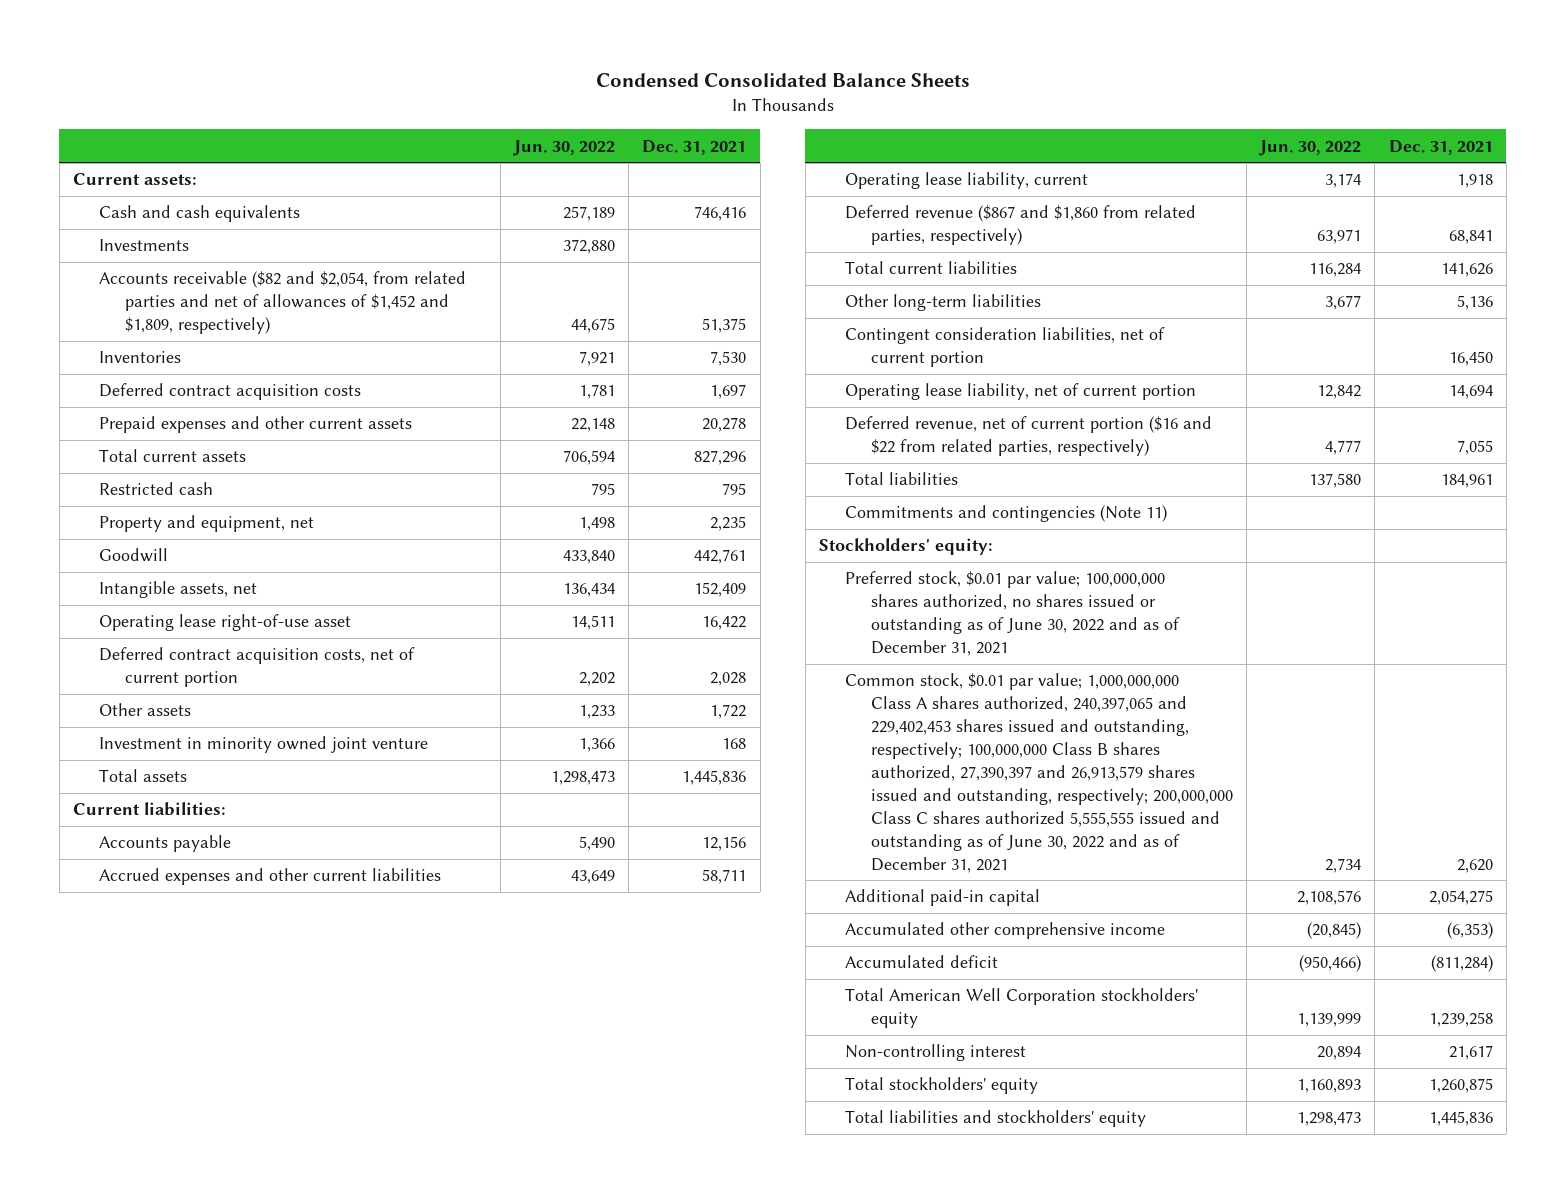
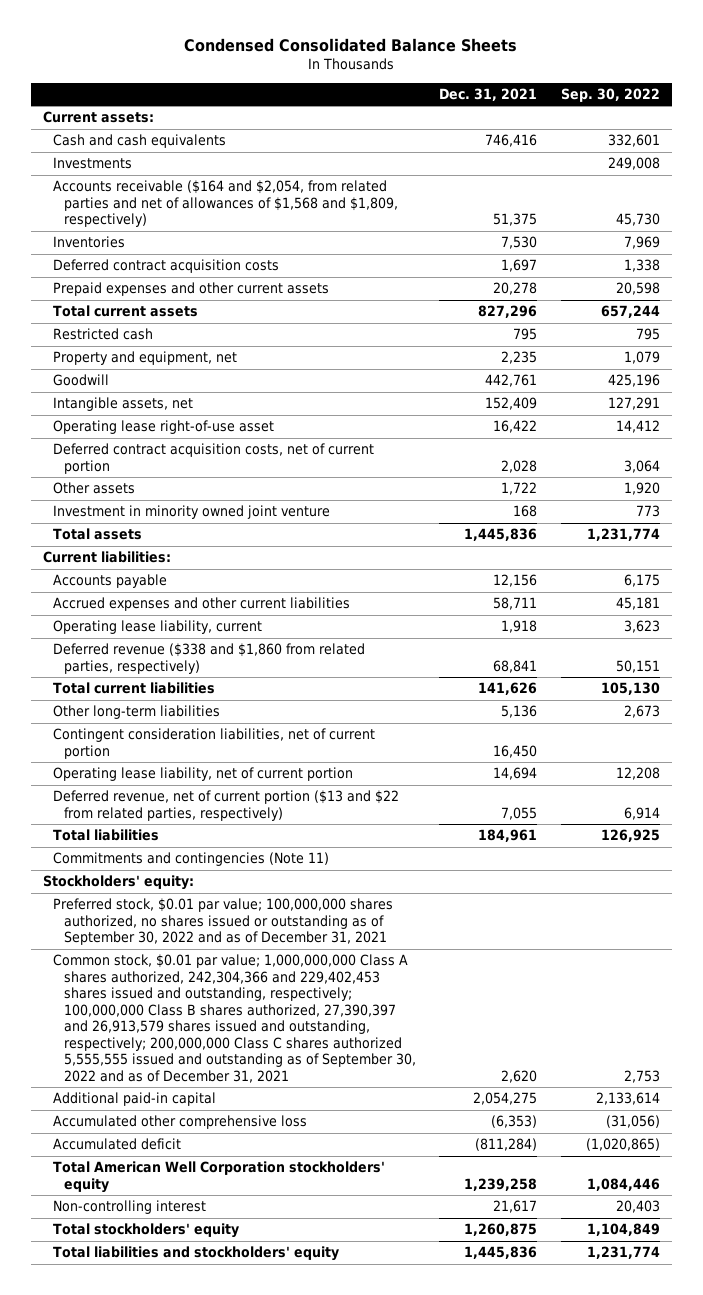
[513,139,616,156] Jun. 30, 2022 -> none
none -> [561,87,661,102] Sep. 30, 2022
[98,271,466,335] Accounts receivable ($82 and $2,054, from related parties and net of allowances of $1,452 and $1,809, respectively) -> [53,180,398,228] Accounts receivable ($164 and $2,054, from related parties and net of allowances of $1,568 and $1,809, respectively)
[844,205,1196,246] Deferred revenue ($867 and $1,860 from related parties, respectively) -> [53,643,366,674] Deferred revenue ($338 and $1,860 from related parties, respectively)
[844,416,1212,457] Deferred revenue, net of current portion ($16 and $22 from related parties, respectively) -> [53,790,400,821] Deferred revenue, net of current portion ($13 and $22 from related parties, respectively)
[844,571,1180,657] Preferred stock, $0.01 par value; 100,000,000 shares authorized, no shares issued or outstanding as of June 30, 2022 and as of December 31, 2021 -> [53,898,394,946] Preferred stock, $0.01 par value; 100,000,000 shares authorized, no shares issued or outstanding as of September 30, 2022 and as of December 31, 2021
[844,673,1233,873] Common stock, $0.01 par value; 1,000,000,000 Class A shares authorized, 240,397,065 and 229,402,453 shares issued and outstanding, respectively; 100,000,000 Class B shares authorized, 27,390,397 and 26,913,579 shares issued and outstanding, respectively; 200,000,000 Class C shares authorized 5,555,555 issued and outstanding as of June 30, 2022 and as of December 31, 2021 -> [53,954,416,1083] Common stock, $0.01 par value; 1,000,000,000 Class A shares authorized, 242,304,366 and 229,402,453 shares issued and outstanding, respectively; 100,000,000 Class B shares authorized, 27,390,397 and 26,913,579 shares issued and outstanding, respectively; 200,000,000 Class C shares authorized 5,555,555 issued and outstanding as of September 30, 2022 and as of December 31, 2021
[844,922,1165,940] Accumulated other comprehensive income -> [53,1115,308,1130] Accumulated other comprehensive loss

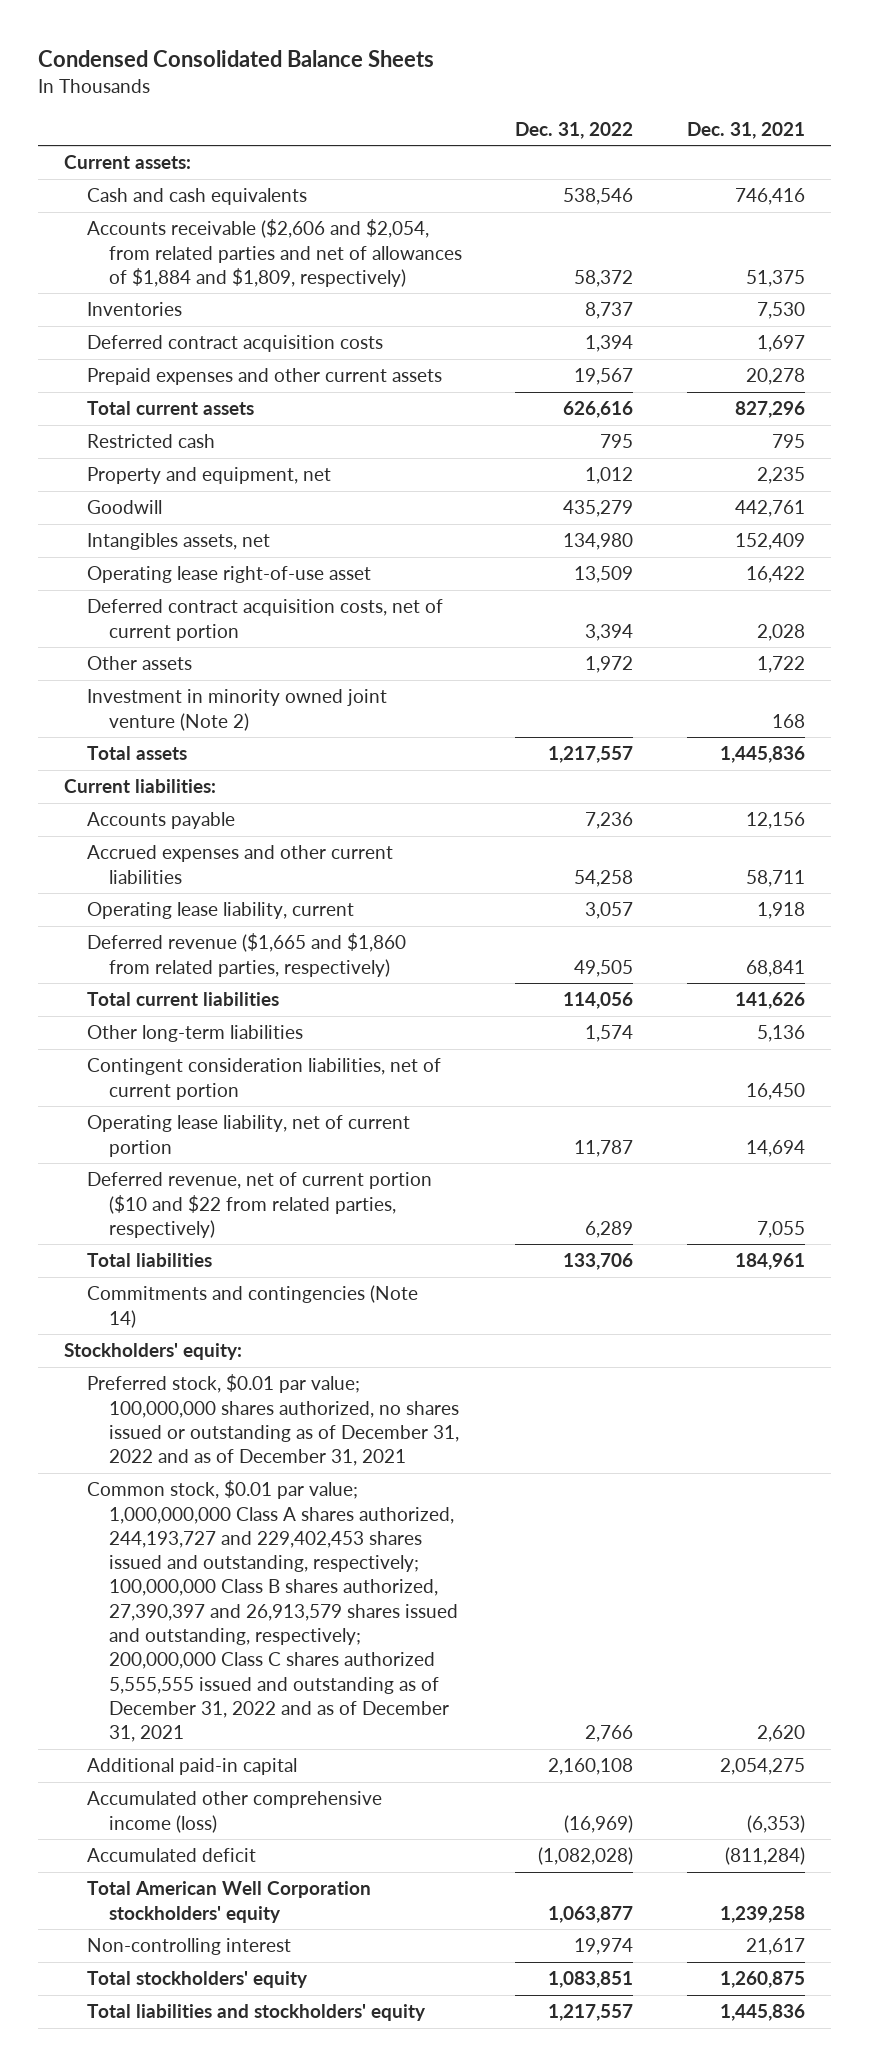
[561,87,661,102] Sep. 30, 2022 -> none
none -> [515,121,634,139] Dec. 31, 2022
[53,157,133,170] Investments -> none
[53,180,398,228] Accounts receivable ($164 and $2,054, from related parties and net of allowances of $1,568 and $1,809, respectively) -> [86,219,463,287] Accounts receivable ($2,606 and $2,054, from related parties and net of allowances of $1,884 and $1,809, respectively)
[53,397,194,412] Intangible assets, net -> [86,533,270,551] Intangibles assets, net
[53,505,331,520] Investment in minority owned joint venture -> [86,689,387,731] Investment in minority owned joint venture (Note 2)
[53,643,366,674] Deferred revenue ($338 and $1,860 from related parties, respectively) -> [86,933,406,977] Deferred revenue ($1,665 and $1,860 from related parties, respectively)
[53,790,400,821] Deferred revenue, net of current portion ($13 and $22 from related parties, respectively) -> [86,1172,432,1238] Deferred revenue, net of current portion ($10 and $22 from related parties, respectively)
[53,852,330,867] Commitments and contingencies (Note 11) -> [86,1285,418,1328] Commitments and contingencies (Note 14)
[53,898,394,946] Preferred stock, $0.01 par value; 100,000,000 shares authorized, no shares issued or outstanding as of September 30, 2022 and as of December 31, 2021 -> [86,1374,460,1467] Preferred stock, $0.01 par value; 100,000,000 shares authorized, no shares issued or outstanding as of December 31, 2022 and as of December 31, 2021
[53,954,416,1083] Common stock, $0.01 par value; 1,000,000,000 Class A shares authorized, 242,304,366 and 229,402,453 shares issued and outstanding, respectively; 100,000,000 Class B shares authorized, 27,390,397 and 26,913,579 shares issued and outstanding, respectively; 200,000,000 Class C shares authorized 5,555,555 issued and outstanding as of September 30, 2022 and as of December 31, 2021 -> [86,1480,459,1743] Common stock, $0.01 par value; 1,000,000,000 Class A shares authorized, 244,193,727 and 229,402,453 shares issued and outstanding, respectively; 100,000,000 Class B shares authorized, 27,390,397 and 26,913,579 shares issued and outstanding, respectively; 200,000,000 Class C shares authorized 5,555,555 issued and outstanding as of December 31, 2022 and as of December 31, 2021
[53,1115,308,1130] Accumulated other comprehensive loss -> [86,1791,382,1833] Accumulated other comprehensive income (loss)

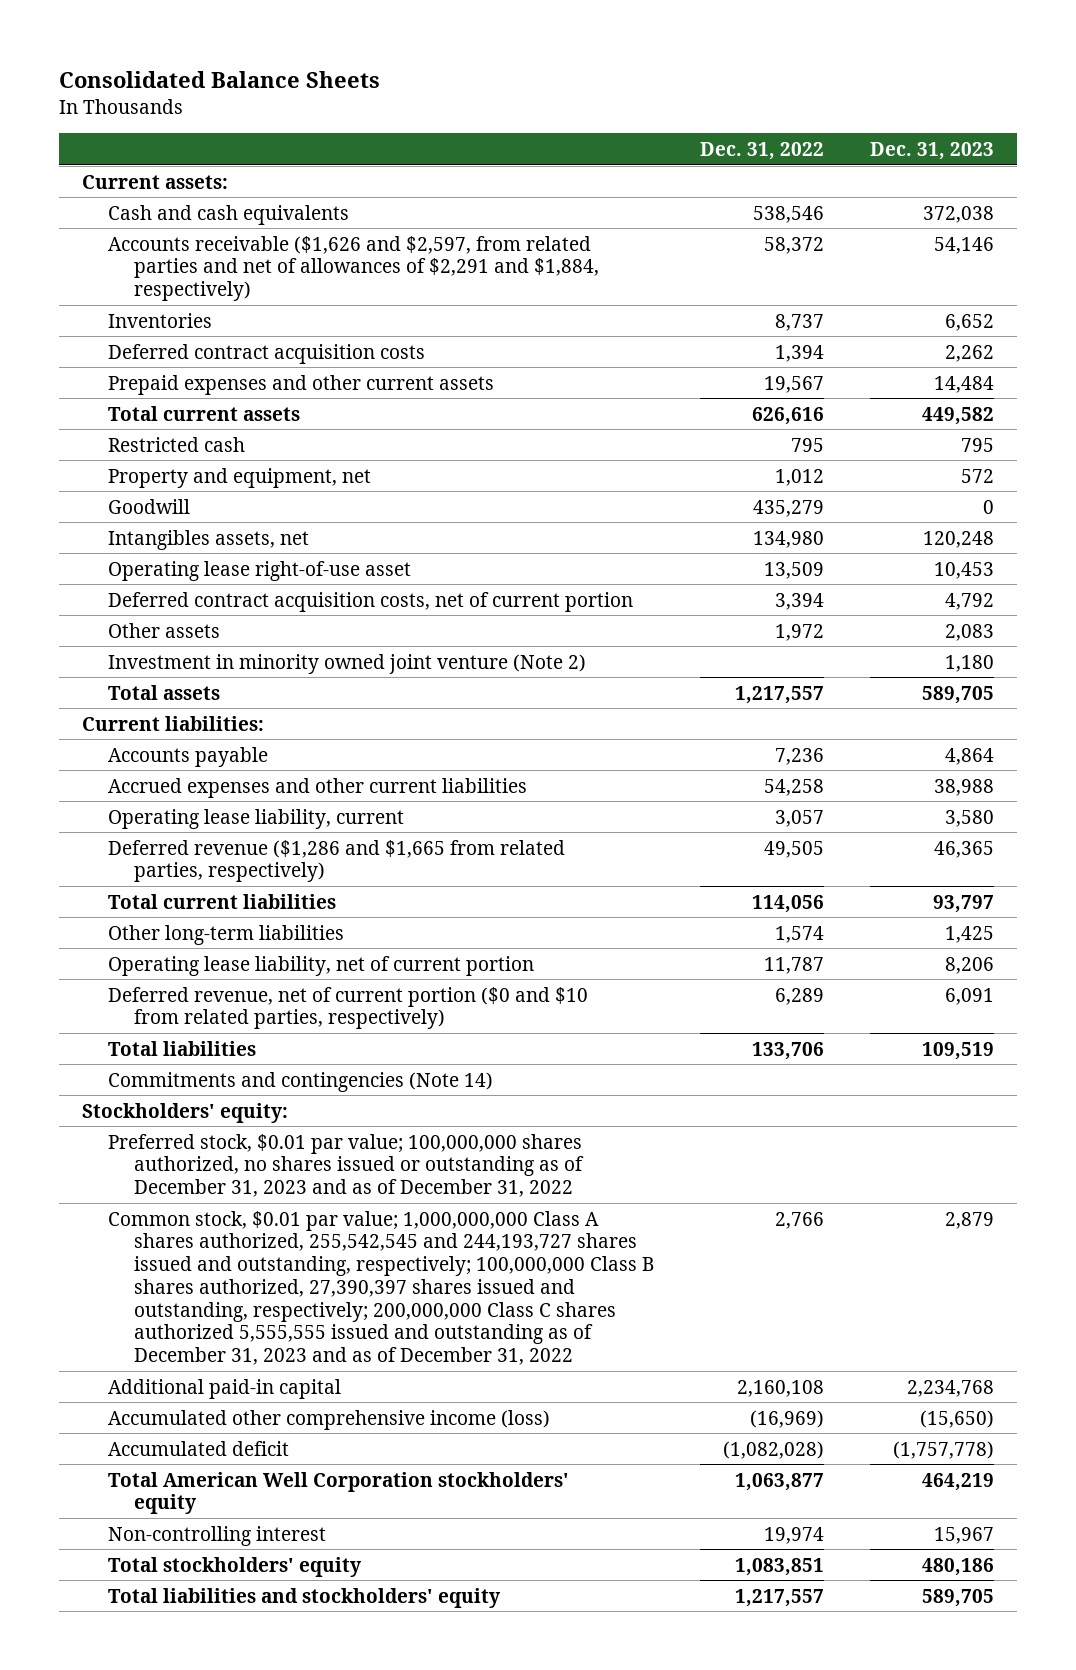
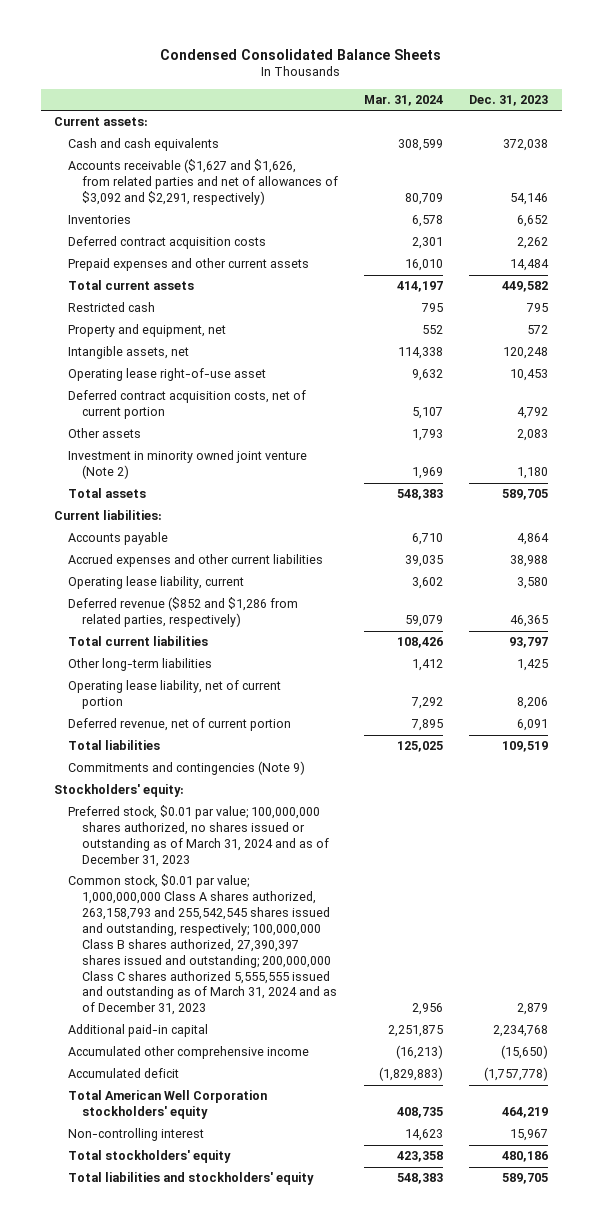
[58,71,380,89] Consolidated Balance Sheets -> [160,48,442,60] Condensed Consolidated Balance Sheets
[700,141,825,160] Dec. 31, 2022 -> none
none -> [364,94,444,106] Mar. 31, 2024
[107,235,600,302] Accounts receivable ($1,626 and $2,597, from related parties and net of allowances of $2,291 and $1,884, respectively) -> [67,159,338,206] Accounts receivable ($1,627 and $1,626, from related parties and net of allowances of $3,092 and $2,291, respectively)
[107,498,190,514] Goodwill -> none
[107,529,309,550] Intangibles assets, net -> [67,346,189,360] Intangible assets, net
[107,839,565,883] Deferred revenue ($1,286 and $1,665 from related parties, respectively) -> [67,597,298,628] Deferred revenue ($852 and $1,286 from related parties, respectively)
[107,986,588,1030] Deferred revenue, net of current portion ($0 and $10 from related parties, respectively) -> [67,718,291,732] Deferred revenue, net of current portion
[107,1071,493,1092] Commitments and contingencies (Note 14) -> [67,761,305,776] Commitments and contingencies (Note 9)
[107,1133,585,1198] Preferred stock, $0.01 par value; 100,000,000 shares authorized, no shares issued or outstanding as of December 31, 2023 and as of December 31, 2022 -> [67,805,329,867] Preferred stock, $0.01 par value; 100,000,000 shares authorized, no shares issued or outstanding as of March 31, 2024 and as of December 31, 2023
[107,1210,655,1366] Common stock, $0.01 par value; 1,000,000,000 Class A shares authorized, 255,542,545 and 244,193,727 shares issued and outstanding, respectively; 100,000,000 Class B shares authorized, 27,390,397 shares issued and outstanding, respectively; 200,000,000 Class C shares authorized 5,555,555 issued and outstanding as of December 31, 2023 and as of December 31, 2022 -> [67,874,337,1016] Common stock, $0.01 par value; 1,000,000,000 Class A shares authorized, 263,158,793 and 255,542,545 shares issued and outstanding, respectively; 100,000,000 Class B shares authorized, 27,390,397 shares issued and outstanding; 200,000,000 Class C shares authorized 5,555,555 issued and outstanding as of March 31, 2024 and as of December 31, 2023
[107,1409,550,1430] Accumulated other comprehensive income (loss) -> [67,1046,309,1060] Accumulated other comprehensive income

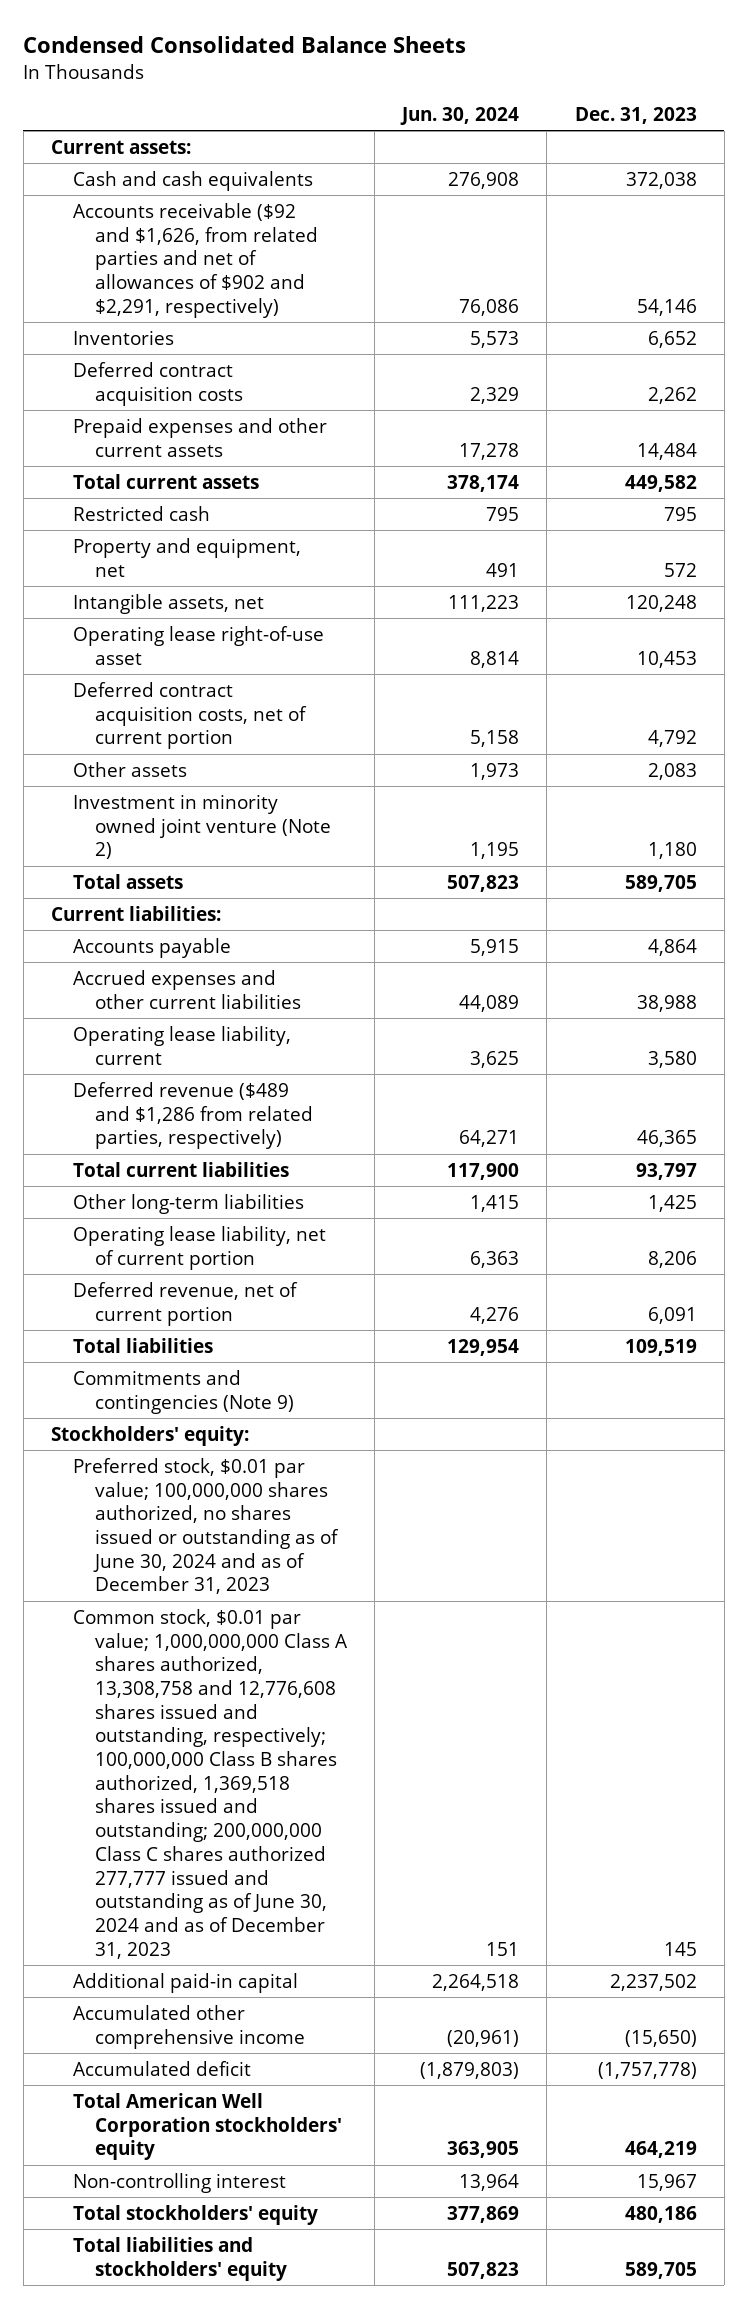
[364,94,444,106] Mar. 31, 2024 -> none
none -> [400,107,520,126] Jun. 30, 2024
[67,159,338,206] Accounts receivable ($1,627 and $1,626, from related parties and net of allowances of $3,092 and $2,291, respectively) -> [72,202,318,318] Accounts receivable ($92 and $1,626, from related parties and net of allowances of $902 and $2,291, respectively)
[67,597,298,628] Deferred revenue ($852 and $1,286 from related parties, respectively) -> [72,1081,313,1150] Deferred revenue ($489 and $1,286 from related parties, respectively)
[67,805,329,867] Preferred stock, $0.01 par value; 100,000,000 shares authorized, no shares issued or outstanding as of March 31, 2024 and as of December 31, 2023 -> [72,1457,339,1595] Preferred stock, $0.01 par value; 100,000,000 shares authorized, no shares issued or outstanding as of June 30, 2024 and as of December 31, 2023
[67,874,337,1016] Common stock, $0.01 par value; 1,000,000,000 Class A shares authorized, 263,158,793 and 255,542,545 shares issued and outstanding, respectively; 100,000,000 Class B shares authorized, 27,390,397 shares issued and outstanding; 200,000,000 Class C shares authorized 5,555,555 issued and outstanding as of March 31, 2024 and as of December 31, 2023 -> [72,1608,348,1959] Common stock, $0.01 par value; 1,000,000,000 Class A shares authorized, 13,308,758 and 12,776,608 shares issued and outstanding, respectively; 100,000,000 Class B shares authorized, 1,369,518 shares issued and outstanding; 200,000,000 Class C shares authorized 277,777 issued and outstanding as of June 30, 2024 and as of December 31, 2023
[517,1003,549,1016] 2,879 -> [663,1941,697,1956] 145
[493,1025,549,1038] 2,234,768 -> [609,1973,697,1991] 2,237,502

